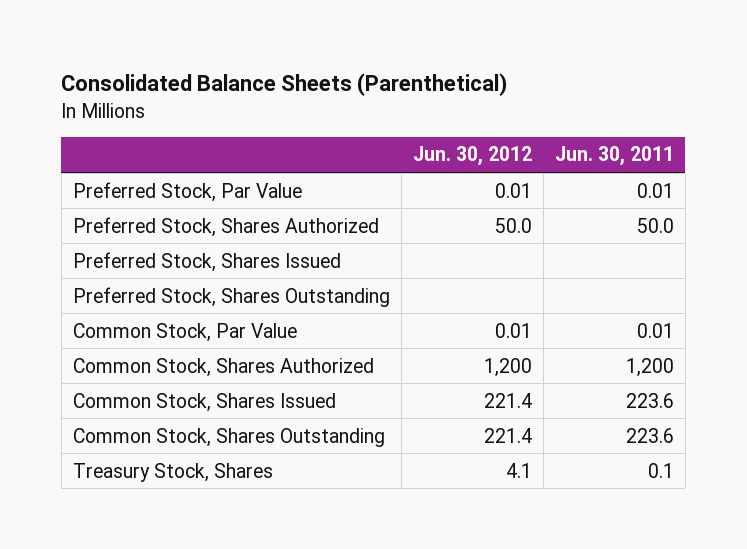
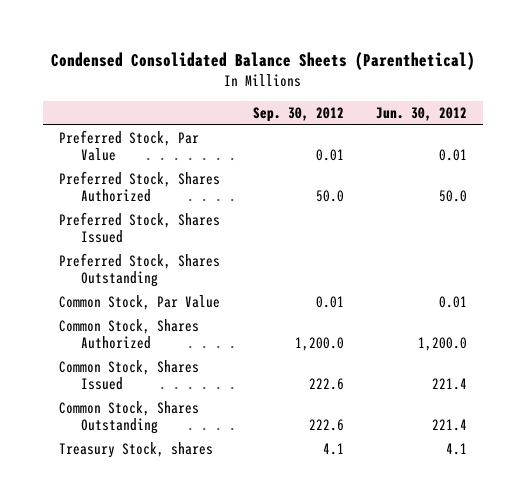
[61,73,508,97] Consolidated Balance Sheets (Parenthetical) -> [51,51,476,70] Condensed Consolidated Balance Sheets (Parenthetical)
[554,146,674,167] Jun. 30, 2011 -> none
none -> [252,106,344,122] Sep. 30, 2012
[483,357,532,377] 1,200 -> [417,337,467,352] 1,200.0
[72,462,273,482] Treasury Stock, Shares -> [59,442,214,459] Treasury Stock, shares

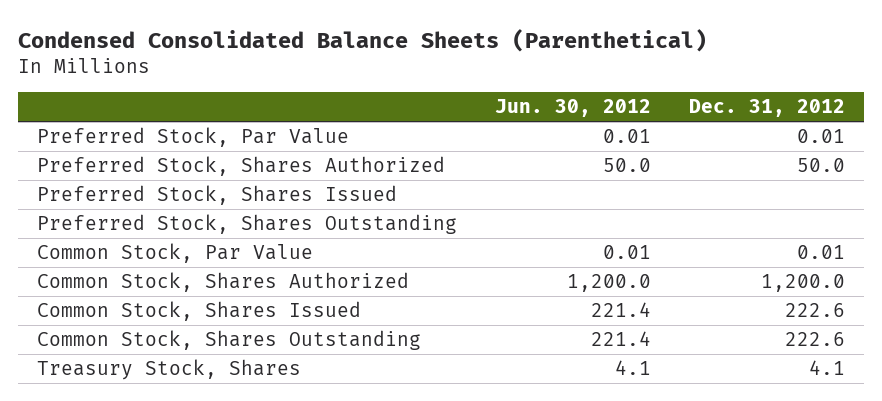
[252,106,344,122] Sep. 30, 2012 -> none
none -> [688,99,845,118] Dec. 31, 2012
[59,442,214,459] Treasury Stock, shares -> [37,359,302,381] Treasury Stock, Shares

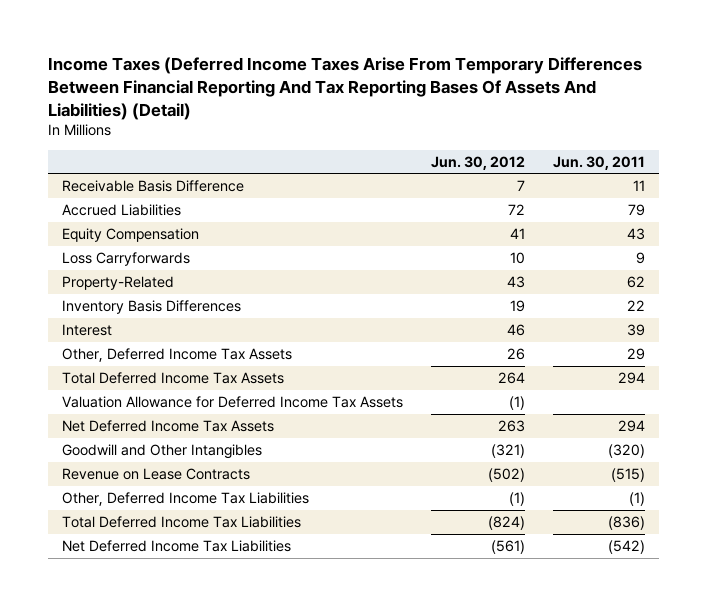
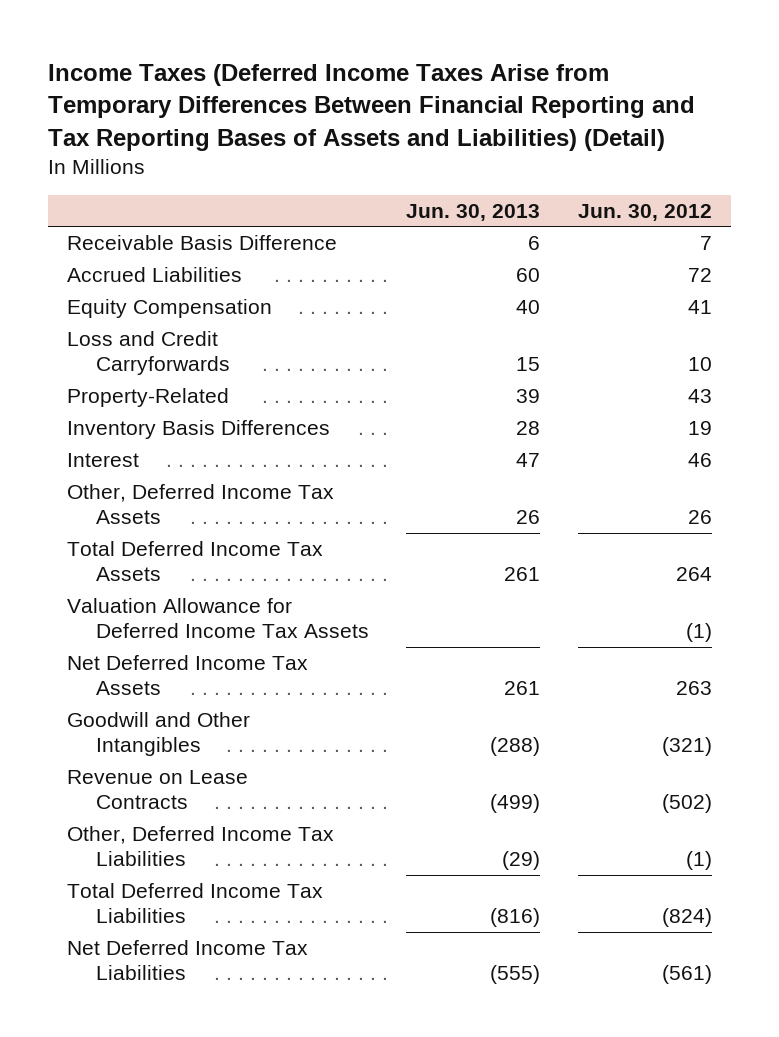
[47,57,642,120] Income Taxes (Deferred Income Taxes Arise From Temporary Differences Between Financial Reporting And Tax Reporting Bases Of Assets And Liabilities) (Detail) -> [48,63,696,151] Income Taxes (Deferred Income Taxes Arise from Temporary Differences Between Financial Reporting and Tax Reporting Bases of Assets and Liabilities) (Detail)
[553,155,646,170] Jun. 30, 2011 -> none
none -> [406,203,541,221] Jun. 30, 2013
[61,252,190,267] Loss Carryforwards -> [67,331,230,376] Loss and Credit Carryforwards

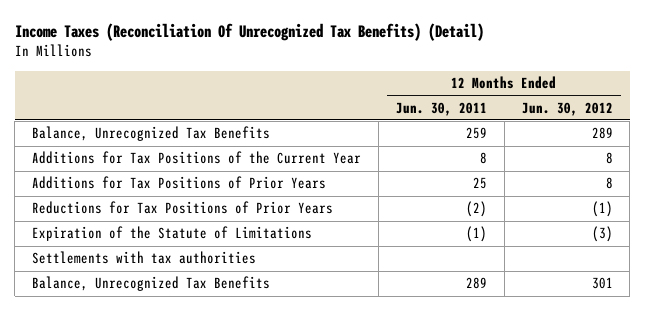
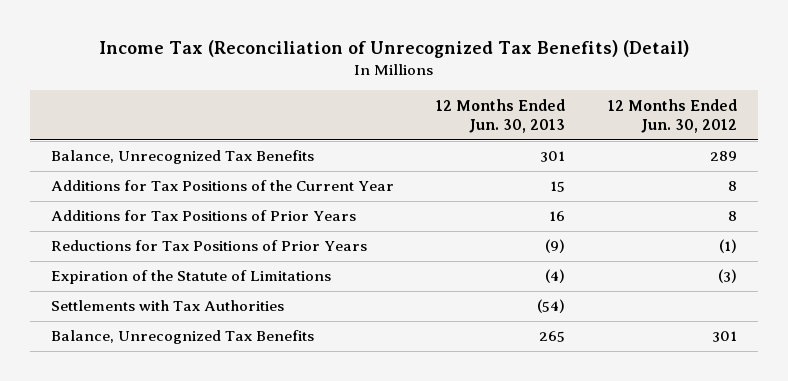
[14,23,484,42] Income Taxes (Reconciliation Of Unrecognized Tax Benefits) (Detail) -> [98,39,689,58] Income Tax (Reconciliation of Unrecognized Tax Benefits) (Detail)
[395,101,487,116] Jun. 30, 2011 -> none
none -> [436,98,566,134] 12 Months Ended Jun. 30, 2013
[32,251,257,265] Settlements with tax authorities -> [50,300,284,312] Settlements with Tax Authorities

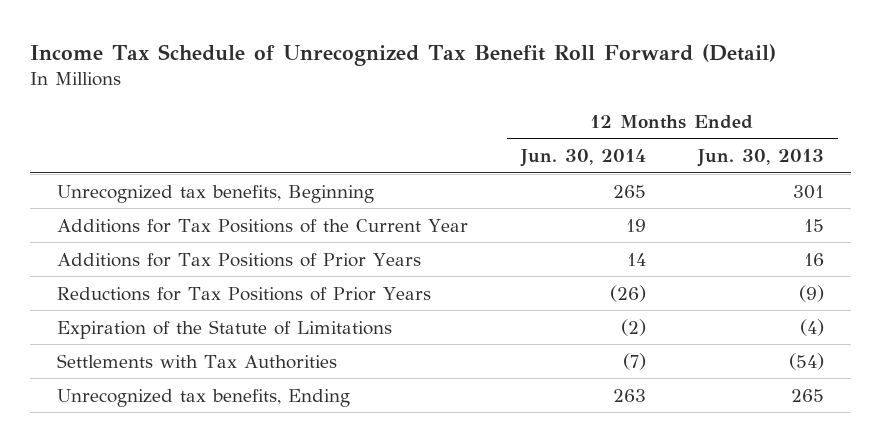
[98,39,689,58] Income Tax (Reconciliation of Unrecognized Tax Benefits) (Detail) -> [30,43,777,66] Income Tax Schedule of Unrecognized Tax Benefit Roll Forward (Detail)
[607,98,737,134] 12 Months Ended Jun. 30, 2012 -> none
none -> [519,149,646,168] Jun. 30, 2014
[50,150,314,165] Balance, Unrecognized Tax Benefits -> [56,184,374,203] Unrecognized tax benefits, Beginning
[50,330,314,345] Balance, Unrecognized Tax Benefits -> [56,388,350,407] Unrecognized tax benefits, Ending

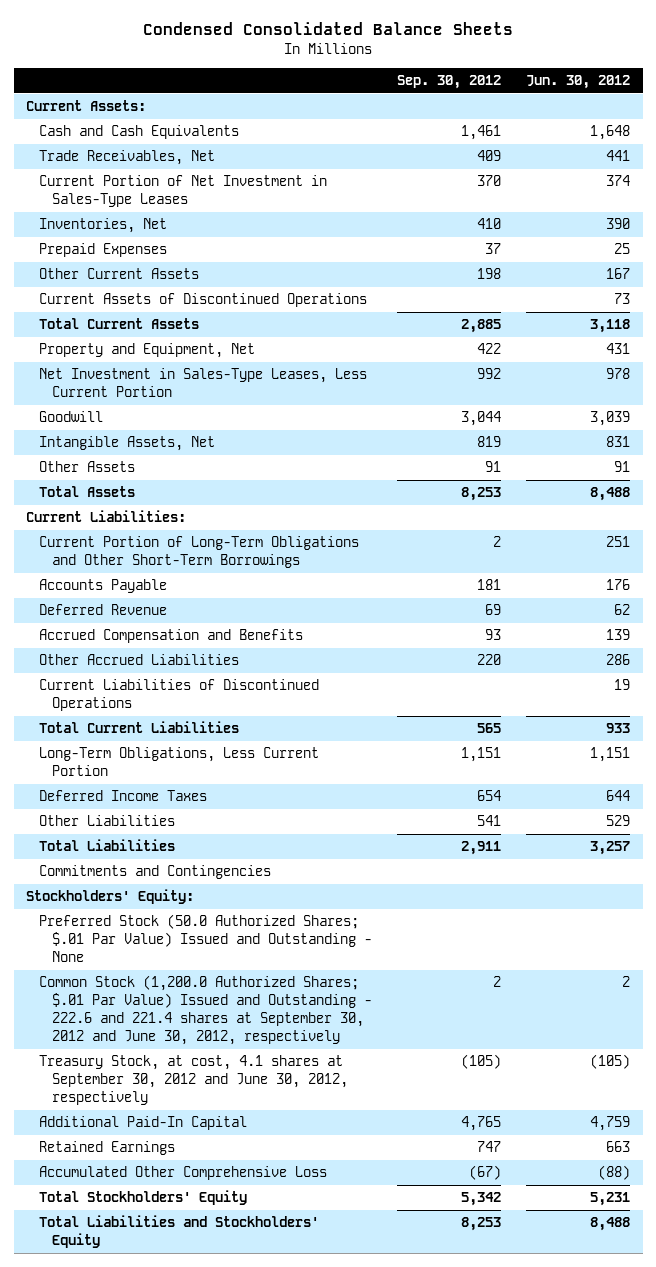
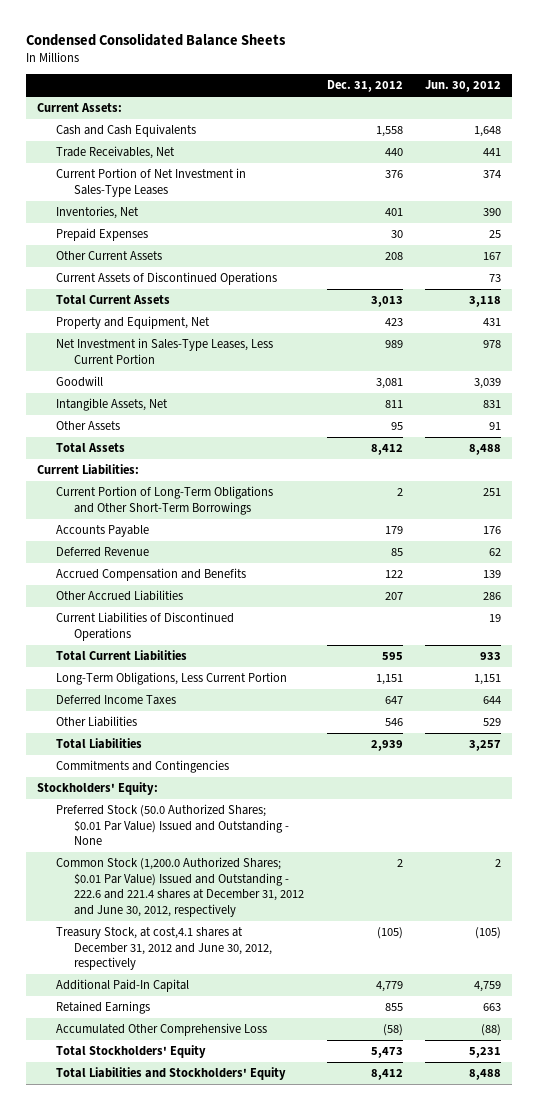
[397,75,502,90] Sep. 30, 2012 -> none
none -> [326,80,403,93] Dec. 31, 2012
[39,914,373,963] Preferred Stock (50.0 Authorized Shares; $.01 Par Value) Issued and Outstanding - None -> [55,804,290,846] Preferred Stock (50.0 Authorized Shares; $0.01 Par Value) Issued and Outstanding - None
[39,975,373,1046] Common Stock (1,200.0 Authorized Shares; $.01 Par Value) Issued and Outstanding - 222.6 and 221.4 shares at September 30, 2012 and June 30, 2012, respectively -> [55,857,305,917] Common Stock (1,200.0 Authorized Shares; $0.01 Par Value) Issued and Outstanding - 222.6 and 221.4 shares at December 31, 2012 and June 30, 2012, respectively
[39,1055,349,1106] Treasury Stock, at cost, 4.1 shares at September 30, 2012 and June 30, 2012, respectively -> [55,927,273,971] Treasury Stock, at cost,4.1 shares at December 31, 2012 and June 30, 2012, respectively

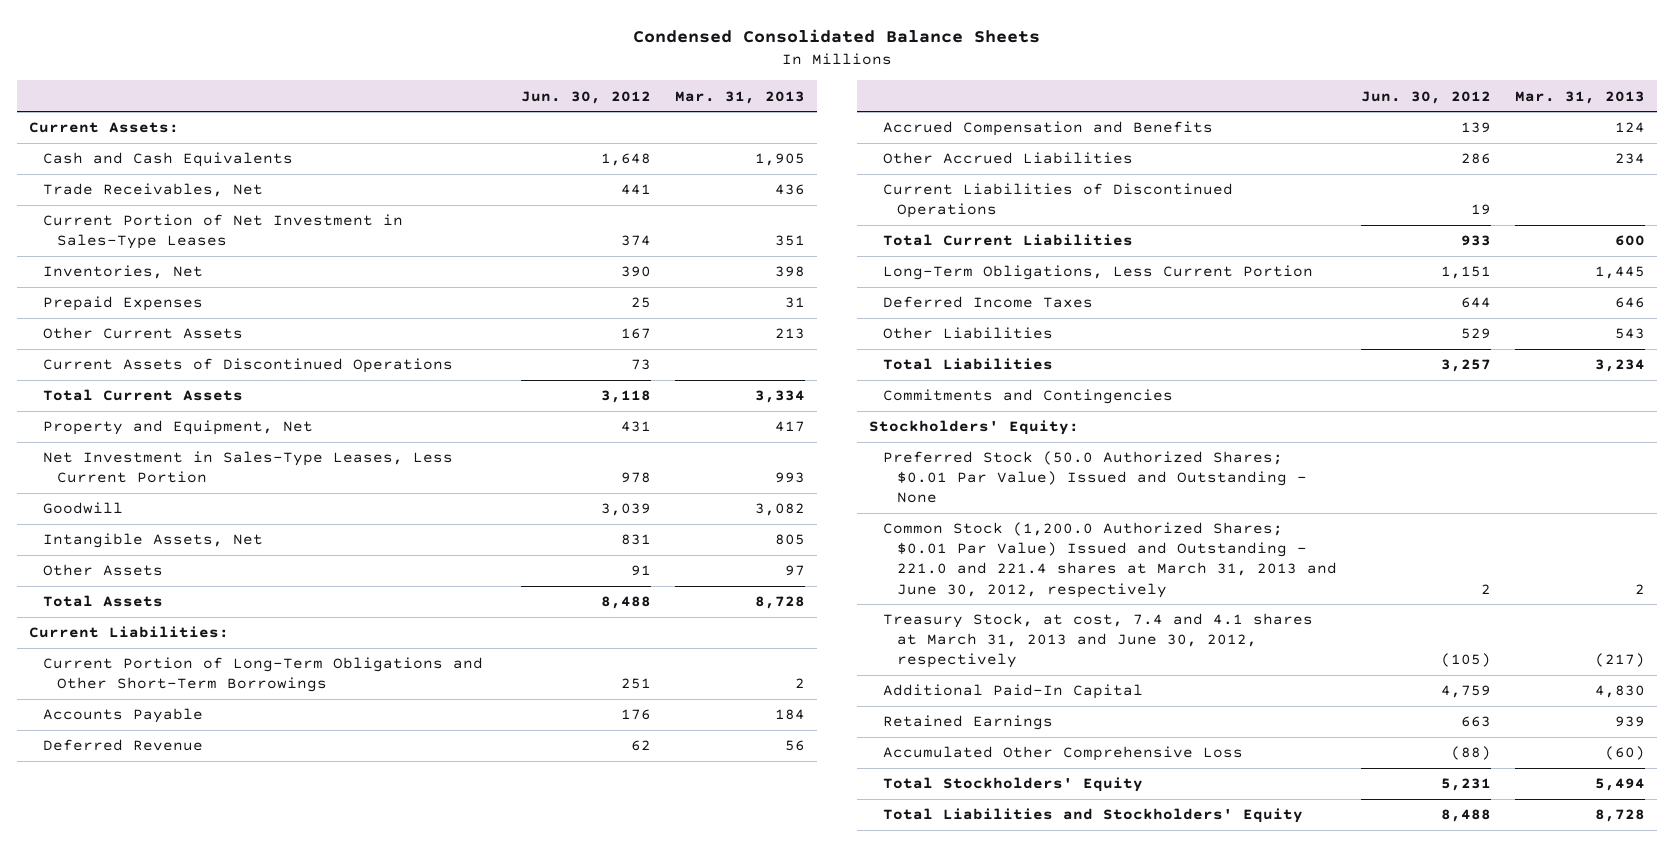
[326,80,403,93] Dec. 31, 2012 -> none
none -> [674,90,805,104] Mar. 31, 2013
[55,857,305,917] Common Stock (1,200.0 Authorized Shares; $0.01 Par Value) Issued and Outstanding - 222.6 and 221.4 shares at December 31, 2012 and June 30, 2012, respectively -> [883,522,1337,598] Common Stock (1,200.0 Authorized Shares; $0.01 Par Value) Issued and Outstanding - 221.0 and 221.4 shares at March 31, 2013 and June 30, 2012, respectively
[55,927,273,971] Treasury Stock, at cost,4.1 shares at December 31, 2012 and June 30, 2012, respectively -> [883,613,1314,669] Treasury Stock, at cost, 7.4 and 4.1 shares at March 31, 2013 and June 30, 2012, respectively

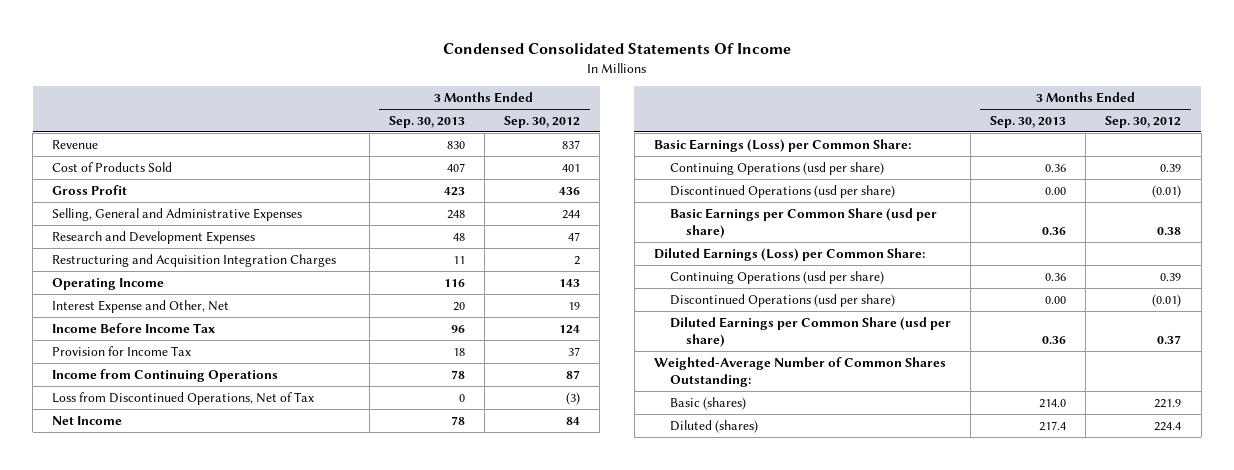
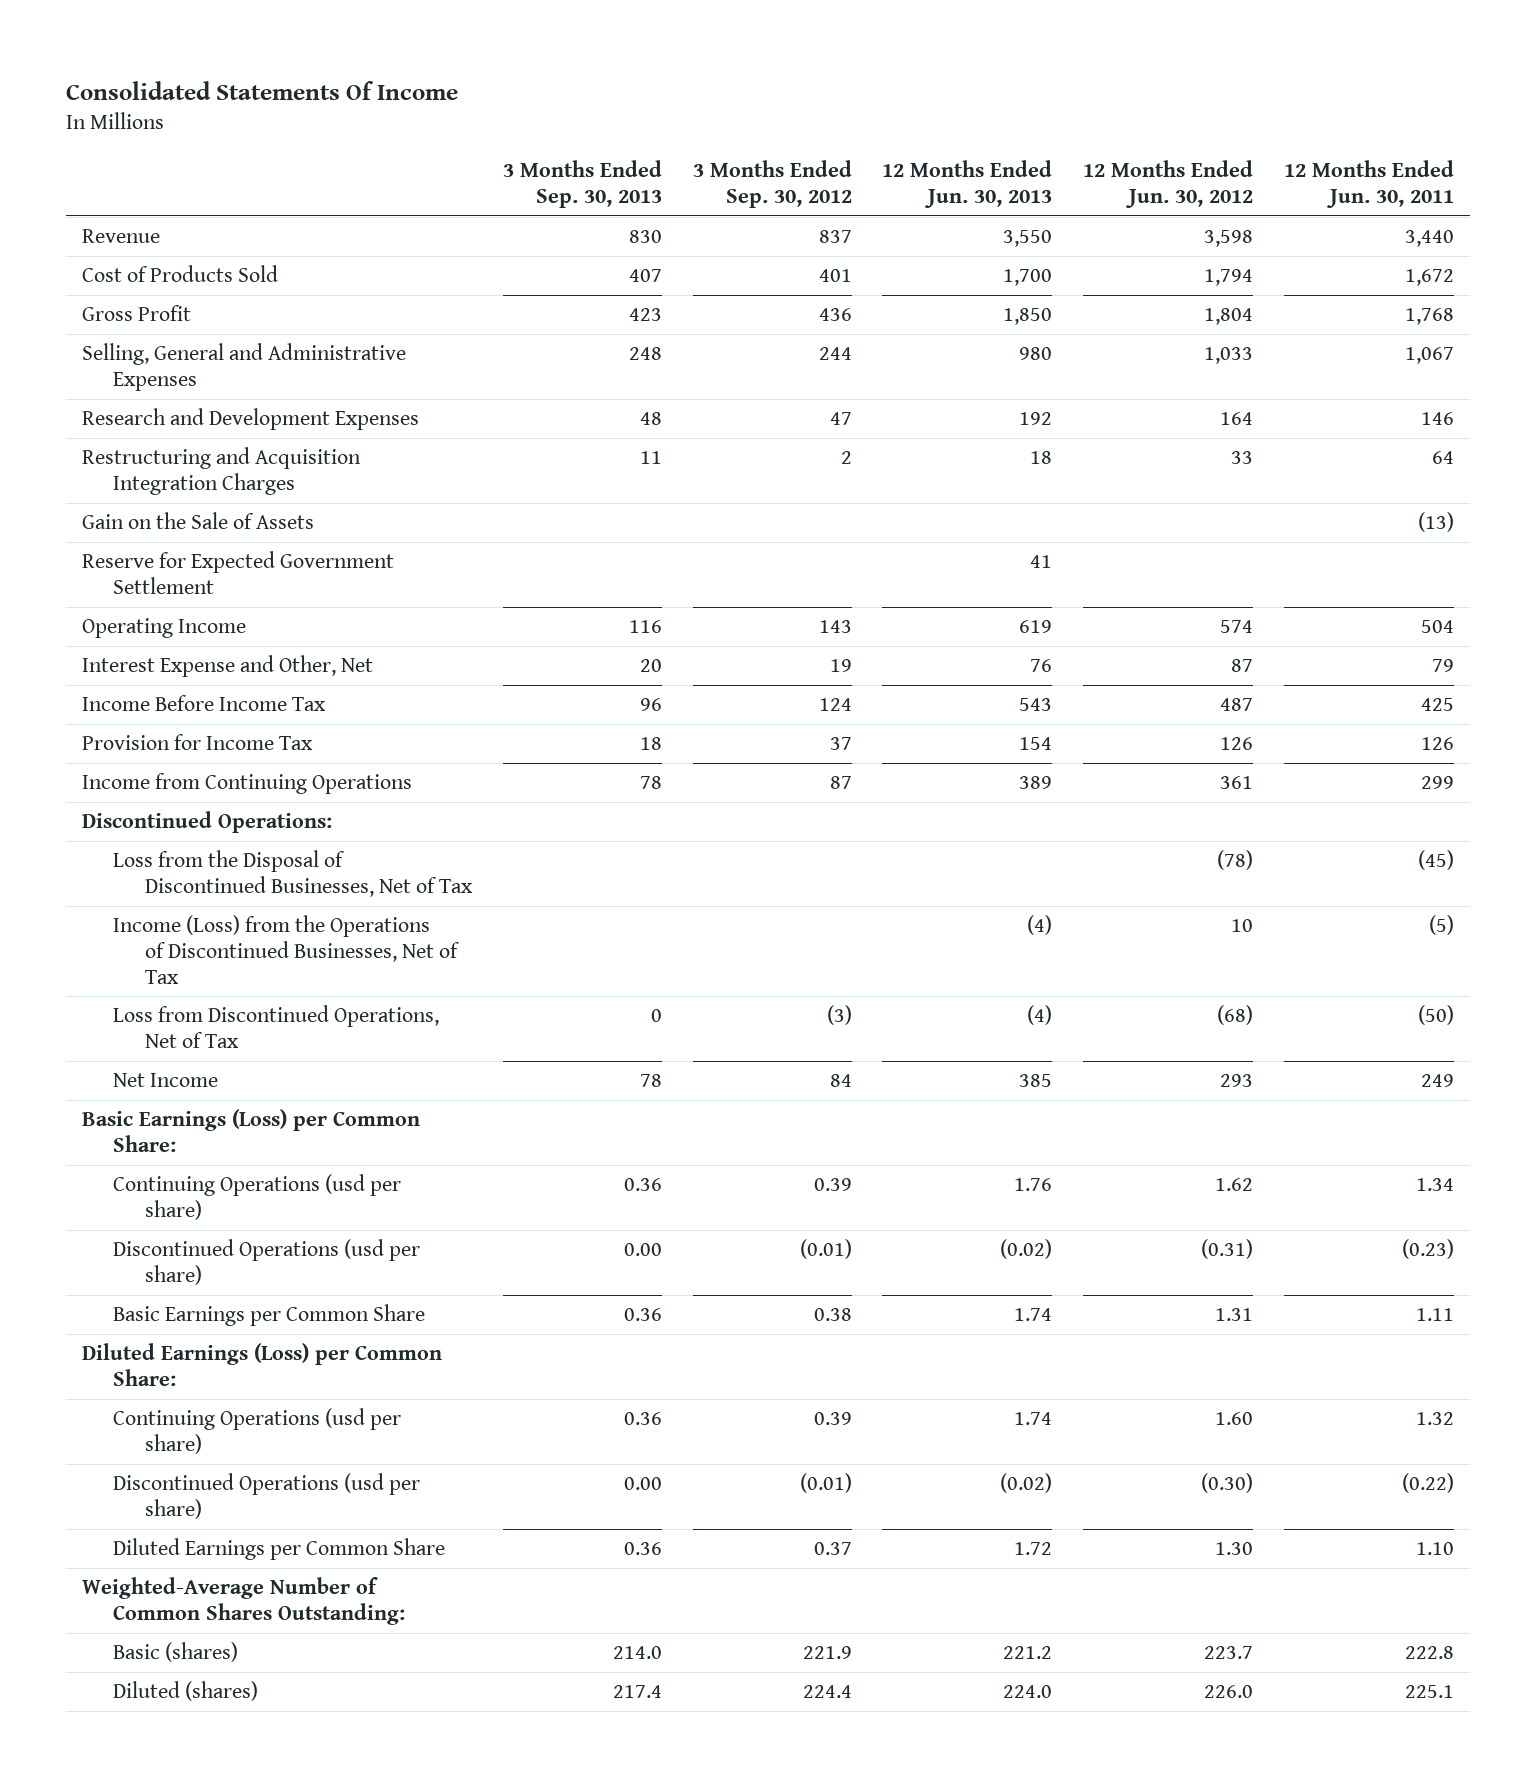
[442,43,791,55] Condensed Consolidated Statements Of Income -> [66,81,459,101] Consolidated Statements Of Income
none -> [882,160,1053,209] 12 Months Ended Jun. 30, 2013
none -> [1083,160,1254,209] 12 Months Ended Jun. 30, 2012
none -> [1284,160,1455,209] 12 Months Ended Jun. 30, 2011
none -> [81,512,314,530] Gain on the Sale of Assets
none -> [81,551,394,594] Reserve for Expected Government Settlement
none -> [81,811,332,834] Discontinued Operations:
none -> [113,850,473,897] Loss from the Disposal of Discontinued Businesses, Net of Tax
none -> [113,915,460,984] Income (Loss) from the Operations of Discontinued Businesses, Net of Tax
[669,207,937,238] Basic Earnings per Common Share (usd per share) -> [113,1304,426,1327] Basic Earnings per Common Share
[669,316,951,347] Diluted Earnings per Common Share (usd per share) -> [113,1538,446,1561] Diluted Earnings per Common Share

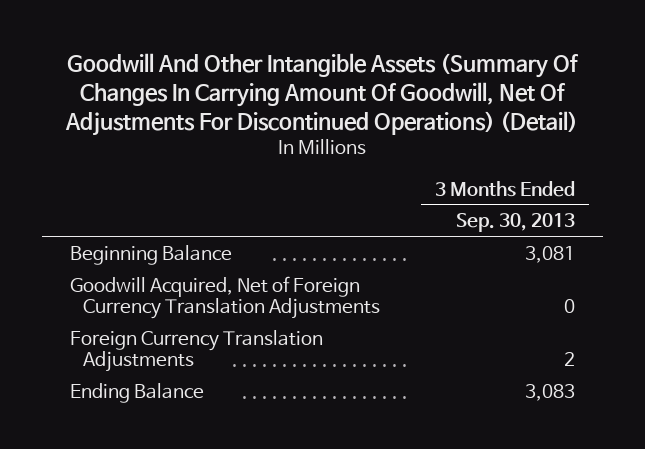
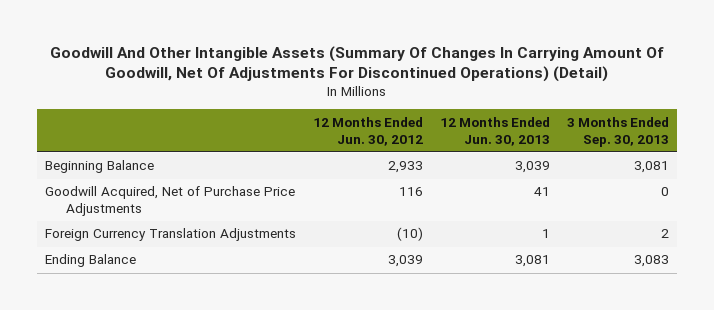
none -> [313,116,424,146] 12 Months Ended Jun. 30, 2012
none -> [439,116,550,146] 12 Months Ended Jun. 30, 2013
[69,275,380,320] Goodwill Acquired, Net of Foreign Currency Translation Adjustments -> [45,186,296,217] Goodwill Acquired, Net of Purchase Price Adjustments

